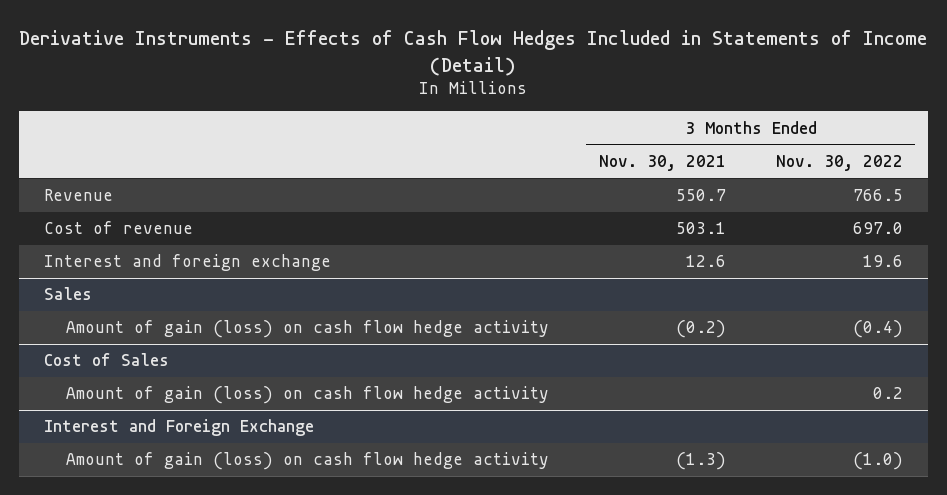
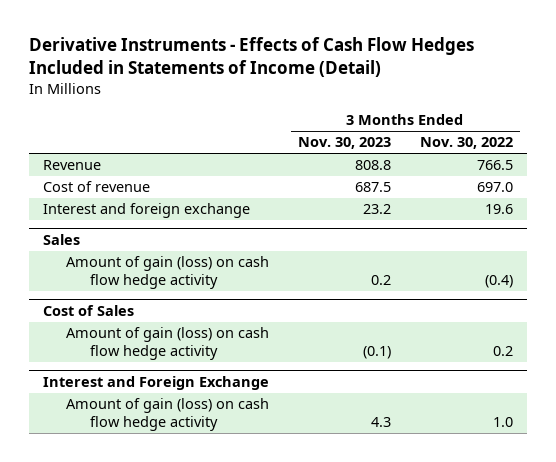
[598,154,726,171] Nov. 30, 2021 -> none
none -> [298,137,392,150] Nov. 30, 2023
[852,452,903,471] (1.0) -> [492,416,513,427] 1.0

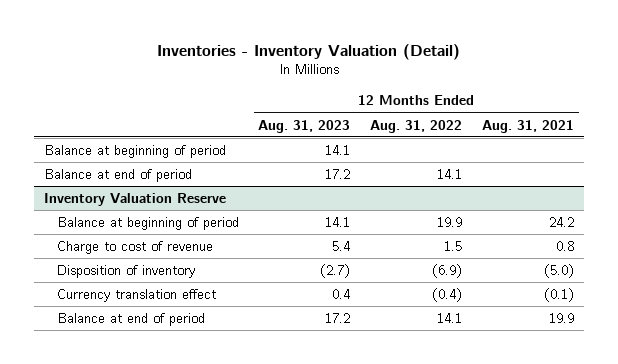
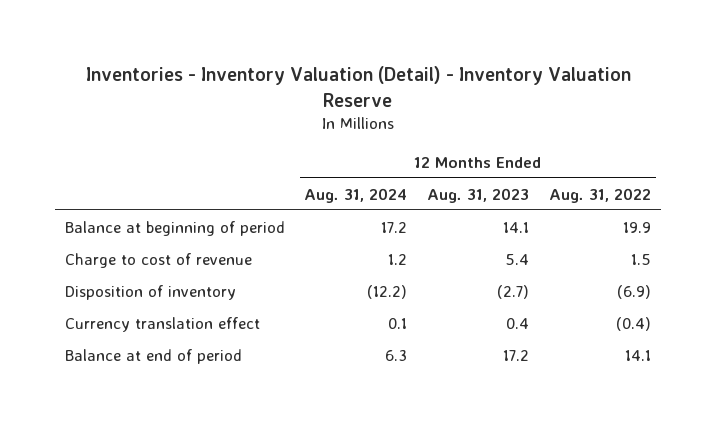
[157,43,461,60] Inventories - Inventory Valuation (Detail) -> [85,65,631,107] Inventories - Inventory Valuation (Detail) - Inventory Valuation Reserve
[482,119,575,133] Aug. 31, 2021 -> none
none -> [304,187,408,203] Aug. 31, 2024
[43,144,226,158] Balance at beginning of period -> none
[43,168,192,182] Balance at end of period -> none
[43,192,226,206] Inventory Valuation Reserve -> none

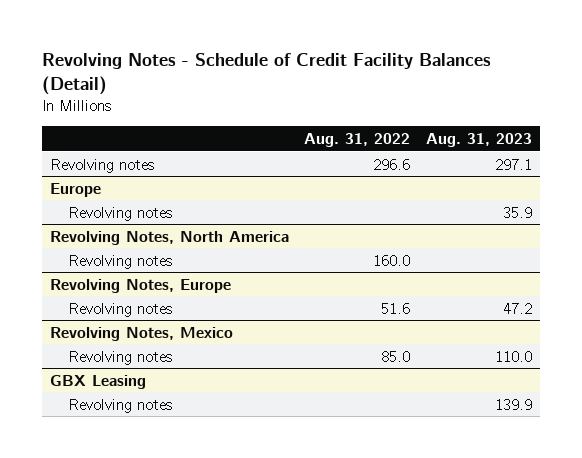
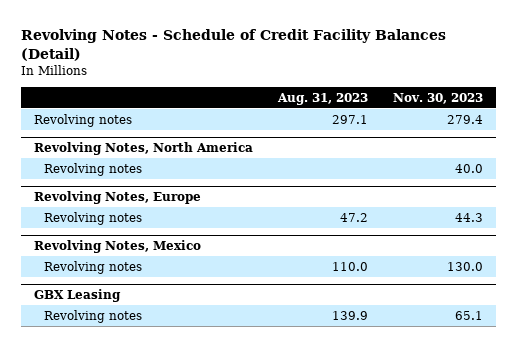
[304,132,411,147] Aug. 31, 2022 -> none
none -> [393,92,484,104] Nov. 30, 2023
[49,182,101,197] Europe -> none
[67,206,172,221] Revolving notes -> none

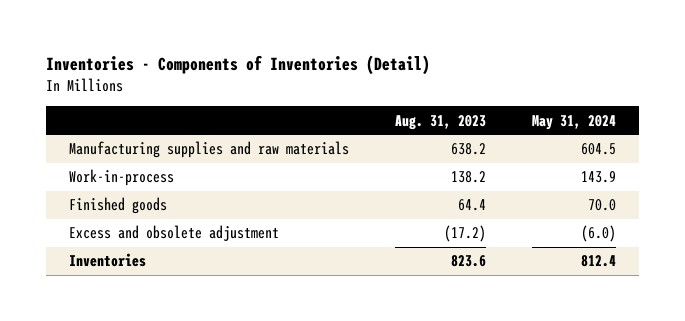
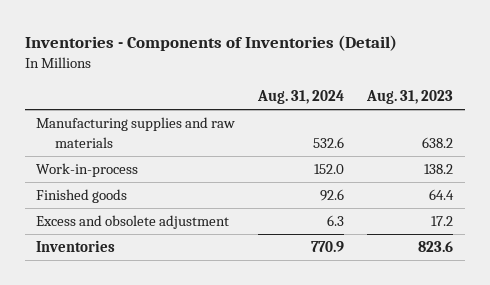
[532,114,617,130] May 31, 2024 -> none
none -> [257,89,345,104] Aug. 31, 2024
[444,225,487,243] (17.2) -> [431,216,454,227] 17.2

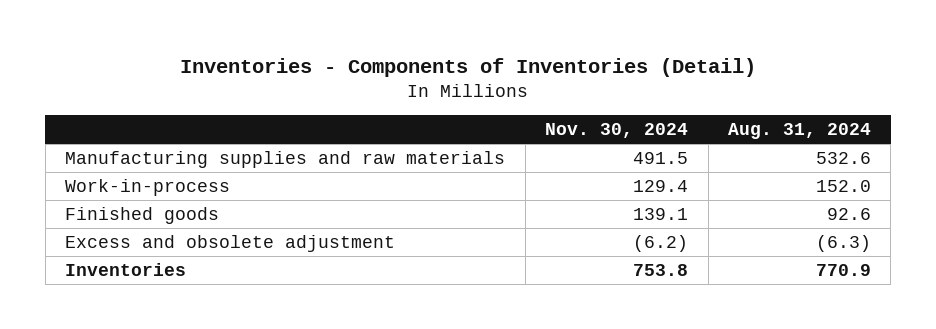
[366,89,454,104] Aug. 31, 2023 -> none
none -> [545,123,689,139] Nov. 30, 2024
[327,215,345,227] 6.3 -> [815,234,871,252] (6.3)

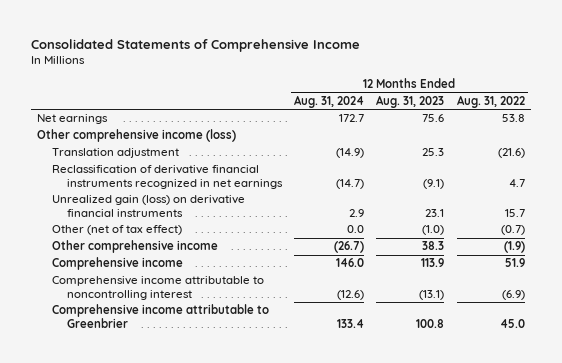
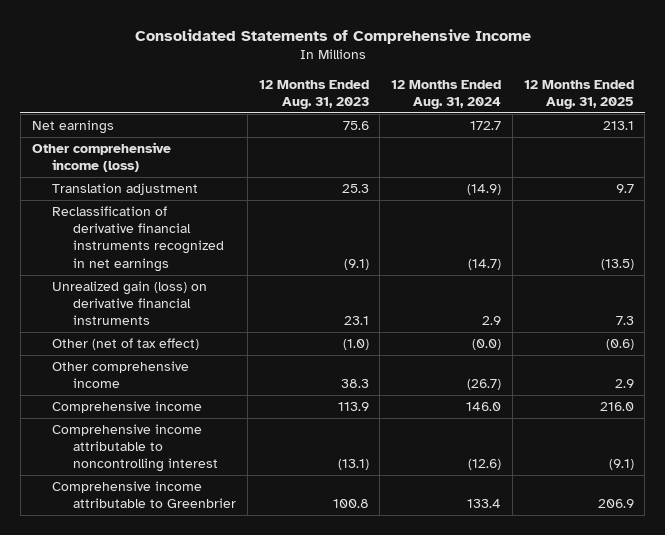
[456,94,525,108] Aug. 31, 2022 -> none
none -> [523,79,634,110] 12 Months Ended Aug. 31, 2025
[347,225,365,234] 0.0 -> [472,339,502,351] (0.0)

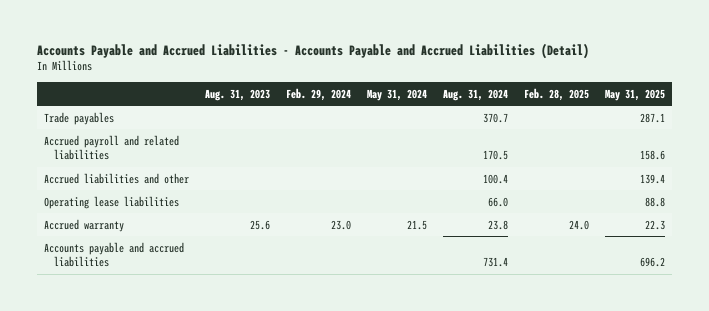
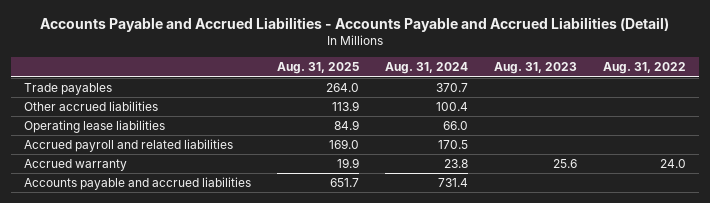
[286,87,352,101] Feb. 29, 2024 -> none
[367,88,428,101] May 31, 2024 -> none
[523,87,589,101] Feb. 28, 2025 -> none
[604,88,665,101] May 31, 2025 -> none
none -> [276,62,359,75] Aug. 31, 2025
none -> [603,62,687,75] Aug. 31, 2022
[44,172,190,184] Accrued liabilities and other -> [23,101,158,112] Other accrued liabilities
[44,134,180,161] Accrued payroll and related liabilities -> [23,139,233,153] Accrued payroll and related liabilities

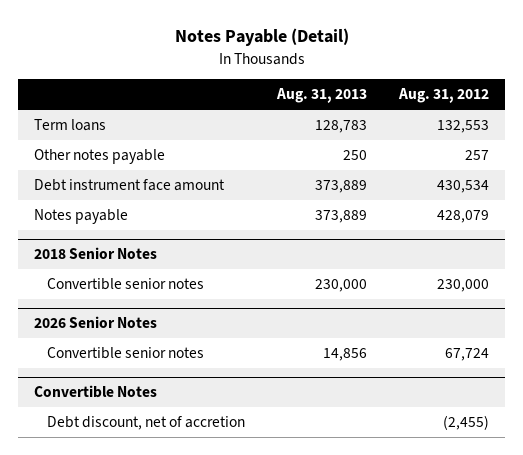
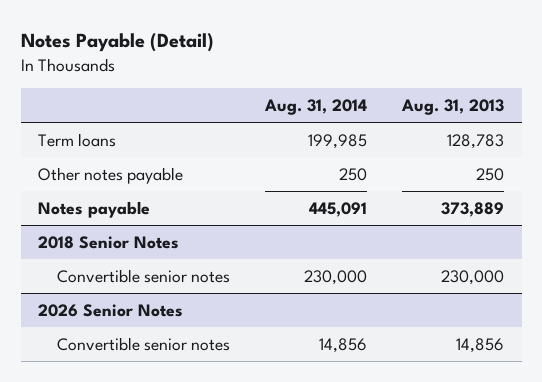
[398,88,490,104] Aug. 31, 2012 -> none
none -> [264,98,368,115] Aug. 31, 2014
[34,179,226,192] Debt instrument face amount -> none
[34,385,158,399] Convertible Notes -> none
[46,416,245,431] Debt discount, net of accretion -> none

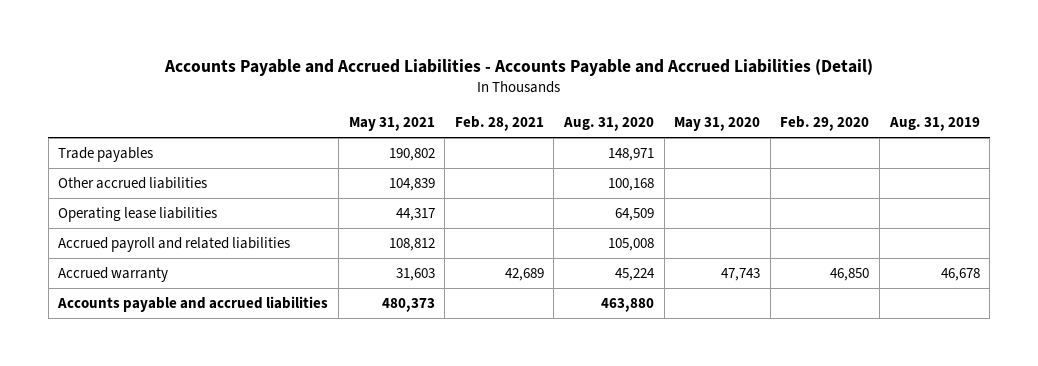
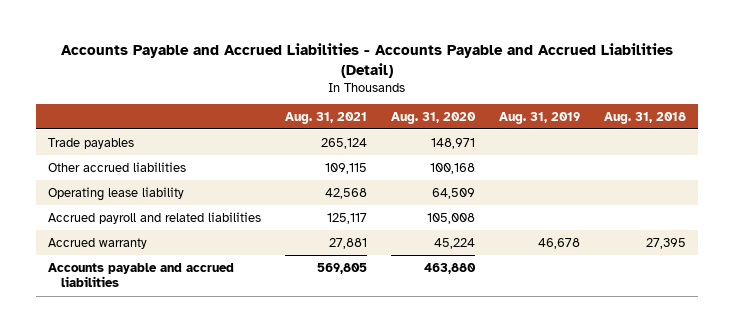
[348,117,435,132] May 31, 2021 -> none
[454,116,544,132] Feb. 28, 2021 -> none
[674,117,761,132] May 31, 2020 -> none
[780,116,870,132] Feb. 29, 2020 -> none
none -> [285,111,368,124] Aug. 31, 2021
none -> [604,111,687,124] Aug. 31, 2018
[58,206,218,222] Operating lease liabilities -> [47,186,184,201] Operating lease liability

